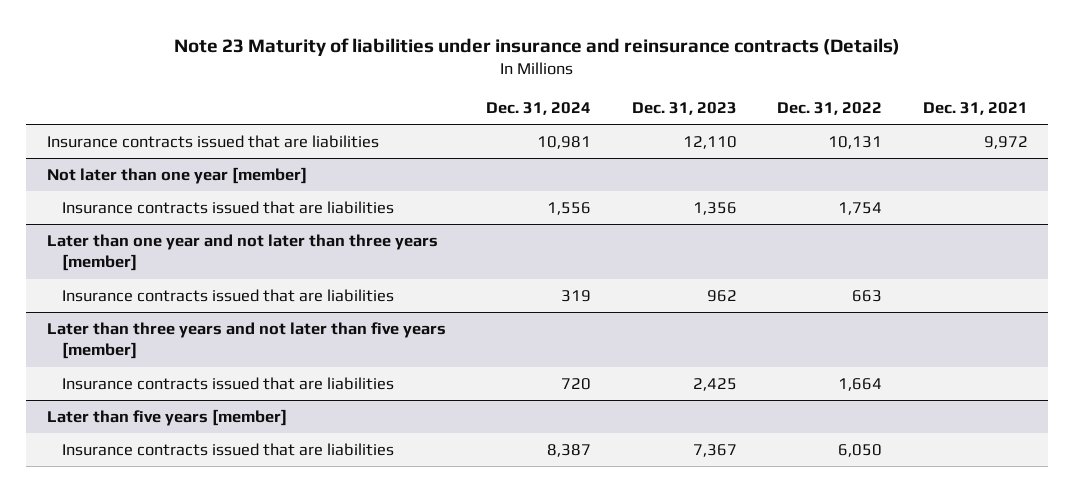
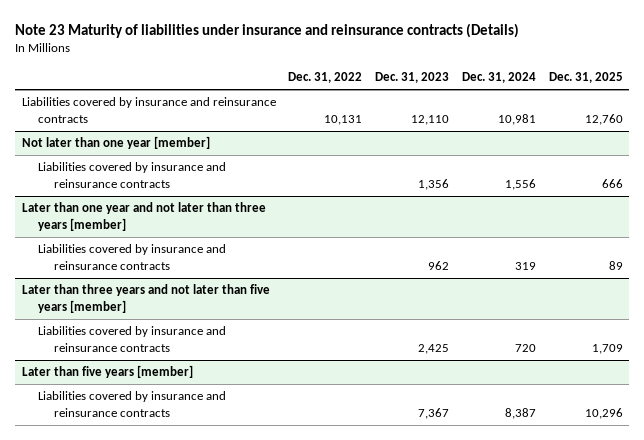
[922,102,1028,116] Dec. 31, 2021 -> none
none -> [548,72,623,84] Dec. 31, 2025
[46,135,379,149] Insurance contracts issued that are liabilities -> [21,97,276,123] Liabilities covered by insurance and reinsurance contracts
[61,201,394,215] Insurance contracts issued that are liabilities -> none
none -> [38,162,227,188] Liabilities covered by insurance and reinsurance contracts
[61,289,394,303] Insurance contracts issued that are liabilities -> none
none -> [38,244,227,270] Liabilities covered by insurance and reinsurance contracts
[61,377,394,391] Insurance contracts issued that are liabilities -> none
none -> [38,326,227,352] Liabilities covered by insurance and reinsurance contracts
[61,443,394,457] Insurance contracts issued that are liabilities -> none
none -> [38,391,227,417] Liabilities covered by insurance and reinsurance contracts

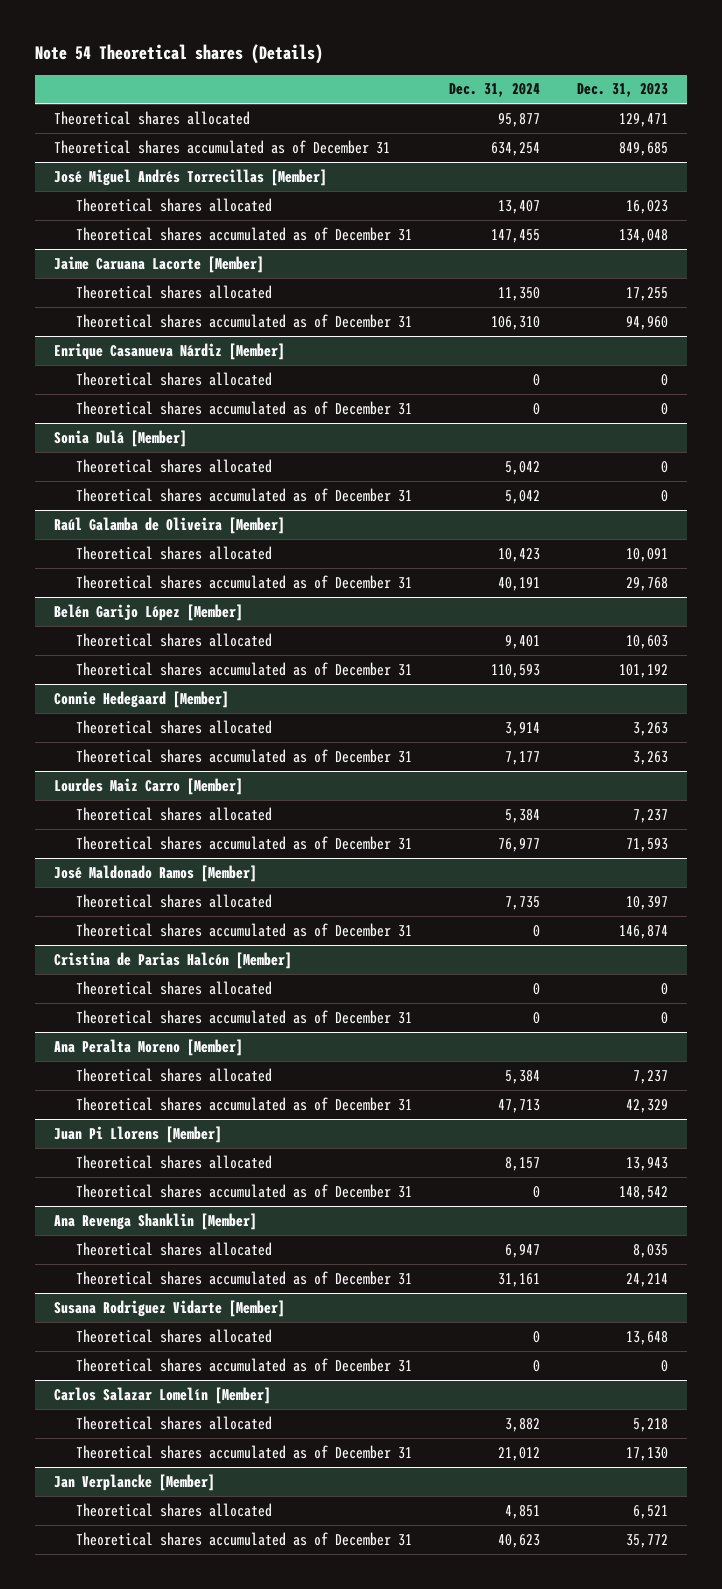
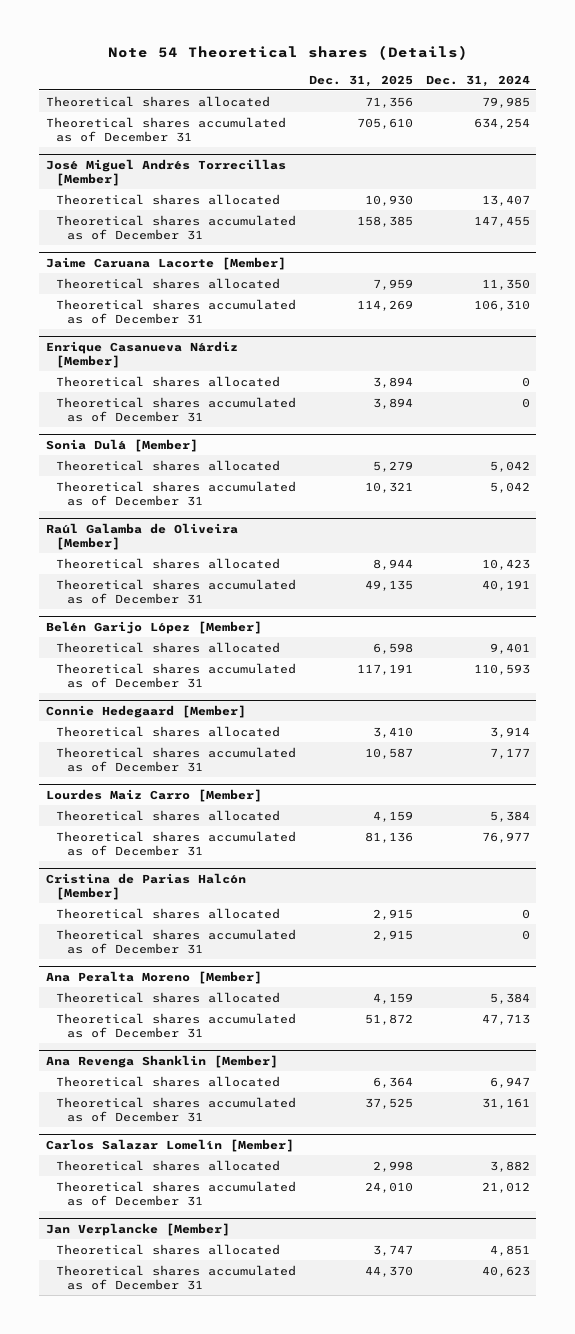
[577,83,669,98] Dec. 31, 2023 -> none
none -> [308,74,413,87] Dec. 31, 2025
[498,112,541,127] 95,877 -> [481,96,530,108] 79,985
[53,864,257,882] José Maldonado Ramos [Member] -> none
[76,893,273,908] Theoretical shares allocated -> none
[76,922,413,937] Theoretical shares accumulated as of December 31 -> none
[53,1125,222,1143] Juan Pi Llorens [Member] -> none
[76,1154,273,1169] Theoretical shares allocated -> none
[76,1183,413,1198] Theoretical shares accumulated as of December 31 -> none
[53,1299,285,1317] Susana Rodriguez Vidarte [Member] -> none
[76,1328,273,1343] Theoretical shares allocated -> none
[76,1357,413,1372] Theoretical shares accumulated as of December 31 -> none

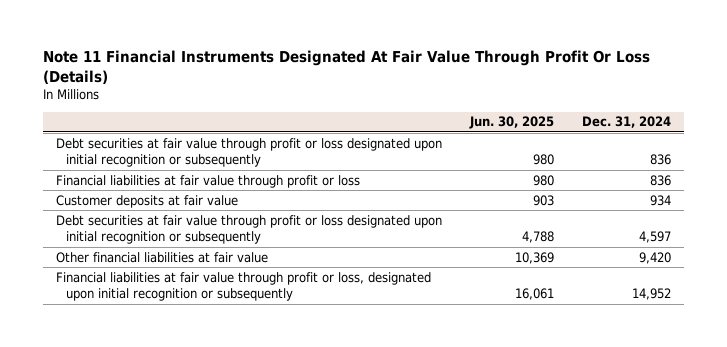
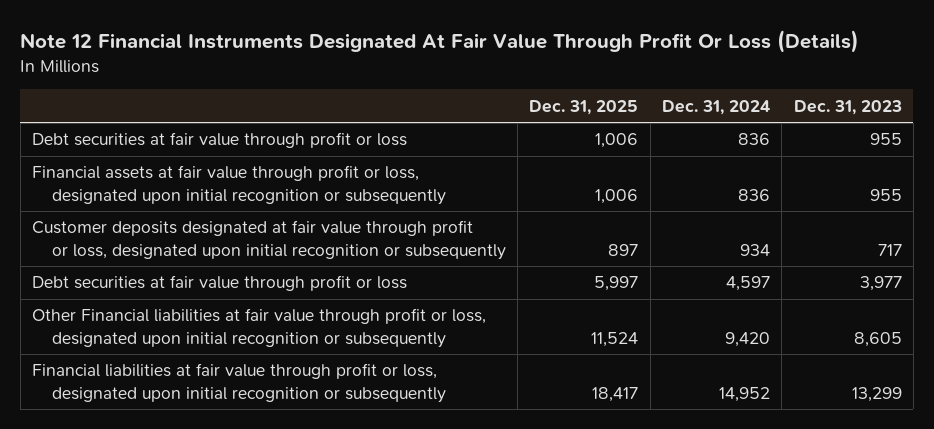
[42,50,650,84] Note 11 Financial Instruments Designated At Fair Value Through Profit Or Loss (Details) -> [20,29,860,53] Note 12 Financial Instruments Designated At Fair Value Through Profit Or Loss (Details)
[468,116,554,130] Jun. 30, 2025 -> none
none -> [529,99,639,115] Dec. 31, 2025
none -> [793,99,902,115] Dec. 31, 2023
[56,137,443,168] Debt securities at fair value through profit or loss designated upon initial recognition or subsequently -> [31,132,407,149] Debt securities at fair value through profit or loss
[56,174,361,188] Financial liabilities at fair value through profit or loss -> [31,165,446,205] Financial assets at fair value through profit or loss, designated upon initial recognition or subsequently
[56,194,239,208] Customer deposits at fair value -> [31,220,506,260] Customer deposits designated at fair value through profit or loss, designated upon initial recognition or subsequently
[56,214,443,245] Debt securities at fair value through profit or loss designated upon initial recognition or subsequently -> [31,275,407,292] Debt securities at fair value through profit or loss
[56,251,269,263] Other financial liabilities at fair value -> [31,308,486,348] Other Financial liabilities at fair value through profit or loss, designated upon initial recognition or subsequently

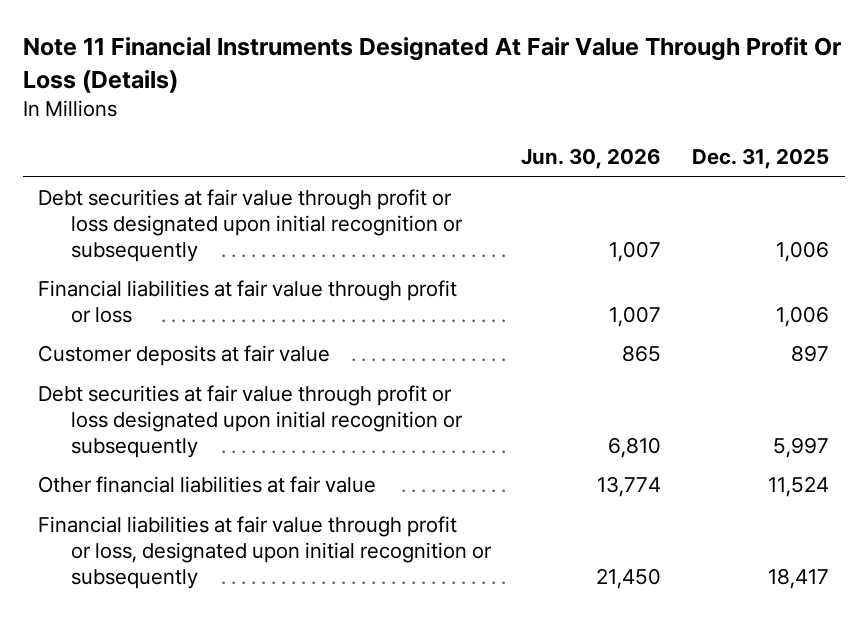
[20,29,860,53] Note 12 Financial Instruments Designated At Fair Value Through Profit Or Loss (Details) -> [22,37,842,93] Note 11 Financial Instruments Designated At Fair Value Through Profit Or Loss (Details)
[662,99,771,115] Dec. 31, 2024 -> none
[793,99,902,115] Dec. 31, 2023 -> none
none -> [521,148,662,170] Jun. 30, 2026
[31,132,407,149] Debt securities at fair value through profit or loss -> [38,189,463,262] Debt securities at fair value through profit or loss designated upon initial recognition or subsequently
[31,165,446,205] Financial assets at fair value through profit or loss, designated upon initial recognition or subsequently -> [38,280,458,323] Financial liabilities at fair value through profit or loss
[31,220,506,260] Customer deposits designated at fair value through profit or loss, designated upon initial recognition or subsequently -> [38,345,331,367] Customer deposits at fair value
[31,275,407,292] Debt securities at fair value through profit or loss -> [38,385,463,458] Debt securities at fair value through profit or loss designated upon initial recognition or subsequently
[31,308,486,348] Other Financial liabilities at fair value through profit or loss, designated upon initial recognition or subsequently -> [38,476,377,494] Other financial liabilities at fair value

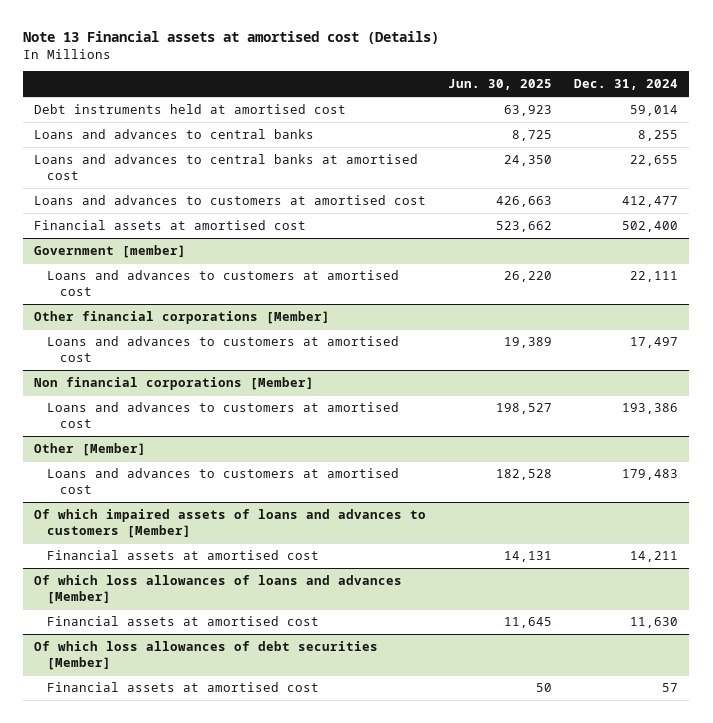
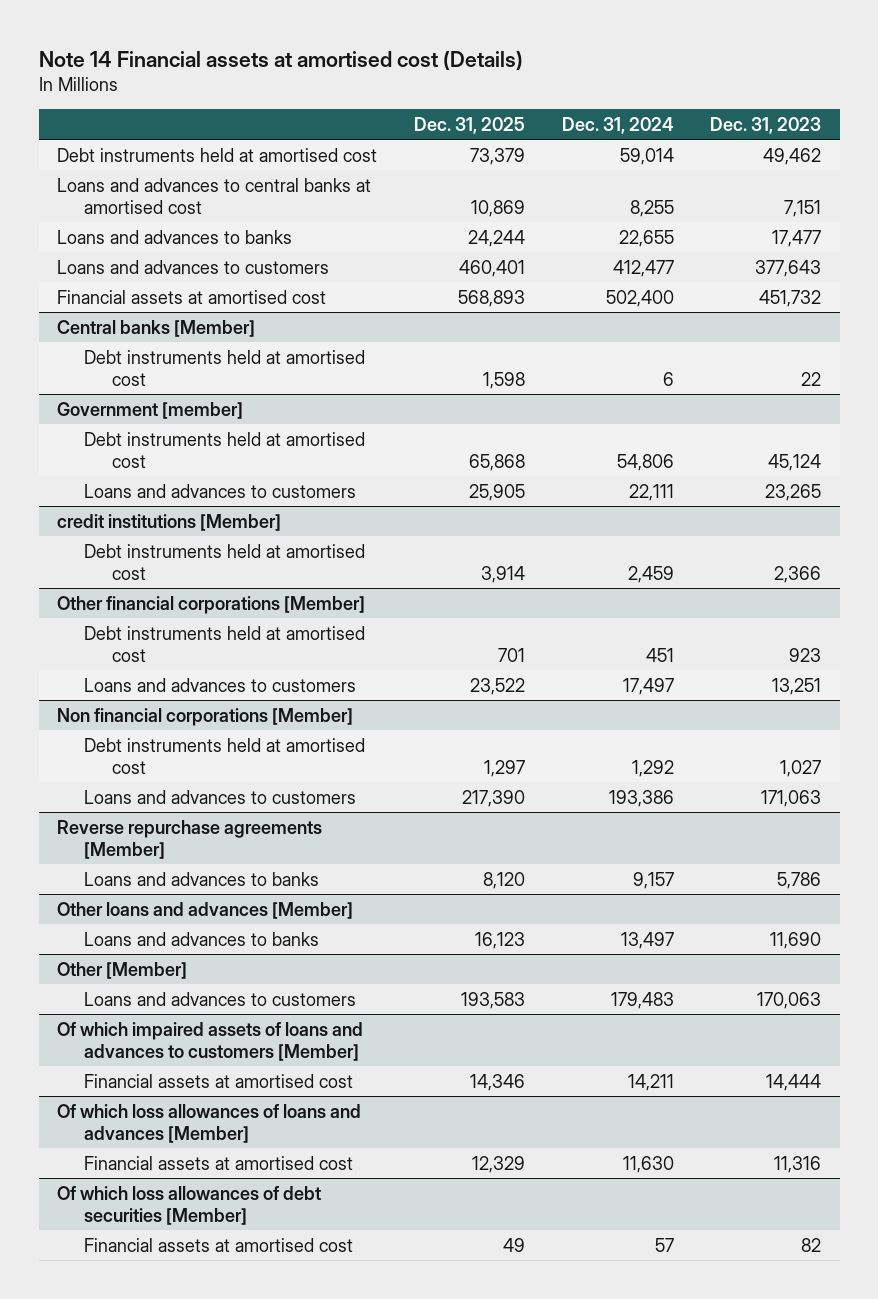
[23,31,440,45] Note 13 Financial assets at amortised cost (Details) -> [38,49,523,70] Note 14 Financial assets at amortised cost (Details)
[448,79,553,91] Jun. 30, 2025 -> none
none -> [413,116,525,134] Dec. 31, 2025
none -> [710,116,822,134] Dec. 31, 2023
[34,128,315,139] Loans and advances to central banks -> [57,177,372,214] Loans and advances to central banks at amortised cost
[34,153,419,180] Loans and advances to central banks at amortised cost -> [57,229,293,244] Loans and advances to banks
[34,194,427,205] Loans and advances to customers at amortised cost -> [57,259,330,274] Loans and advances to customers
none -> [57,319,256,337] Central banks [Member]
none -> [84,349,366,386] Debt instruments held at amortised cost
none -> [84,431,366,468] Debt instruments held at amortised cost
[47,269,400,296] Loans and advances to customers at amortised cost -> [84,483,357,498] Loans and advances to customers
none -> [57,513,282,531] credit institutions [Member]
none -> [84,543,366,580] Debt instruments held at amortised cost
none -> [84,625,366,662] Debt instruments held at amortised cost
[47,335,400,362] Loans and advances to customers at amortised cost -> [84,677,357,692] Loans and advances to customers
none -> [84,737,366,774] Debt instruments held at amortised cost
[47,401,400,428] Loans and advances to customers at amortised cost -> [84,789,357,804] Loans and advances to customers
none -> [57,819,323,859] Reverse repurchase agreements [Member]
none -> [84,871,320,886] Loans and advances to banks
none -> [57,901,354,919] Other loans and advances [Member]
none -> [84,931,320,946] Loans and advances to banks
[47,467,400,494] Loans and advances to customers at amortised cost -> [84,991,357,1006] Loans and advances to customers

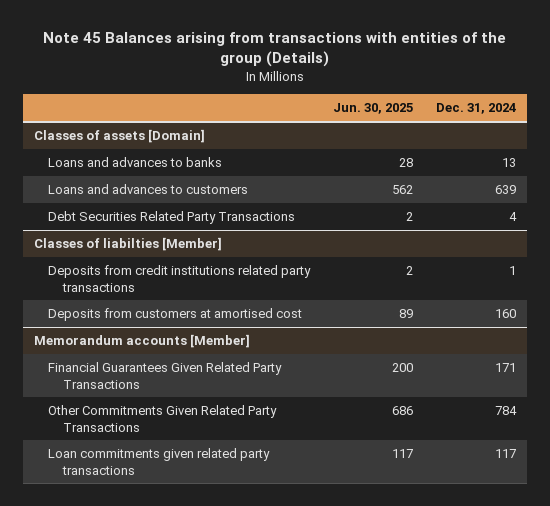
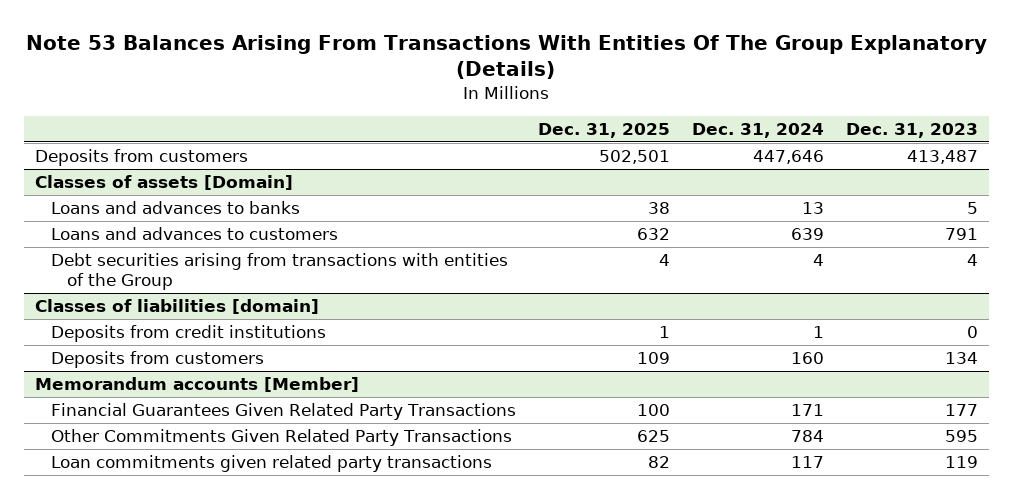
[42,32,506,68] Note 45 Balances arising from transactions with entities of the group (Details) -> [26,34,988,80] Note 53 Balances Arising From Transactions With Entities Of The Group Explanatory (Details)
[333,103,414,115] Jun. 30, 2025 -> none
none -> [537,122,670,138] Dec. 31, 2025
none -> [845,122,978,138] Dec. 31, 2023
none -> [34,149,248,167] Deposits from customers
[48,211,296,225] Debt Securities Related Party Transactions -> [50,253,508,291] Debt securities arising from transactions with entities of the Group
[34,237,223,252] Classes of liabilties [Member] -> [34,299,319,315] Classes of liabilities [domain]
[48,265,312,292] Deposits from credit institutions related party transactions -> [50,325,326,343] Deposits from credit institutions
[48,308,303,322] Deposits from customers at amortised cost -> [50,351,264,369] Deposits from customers

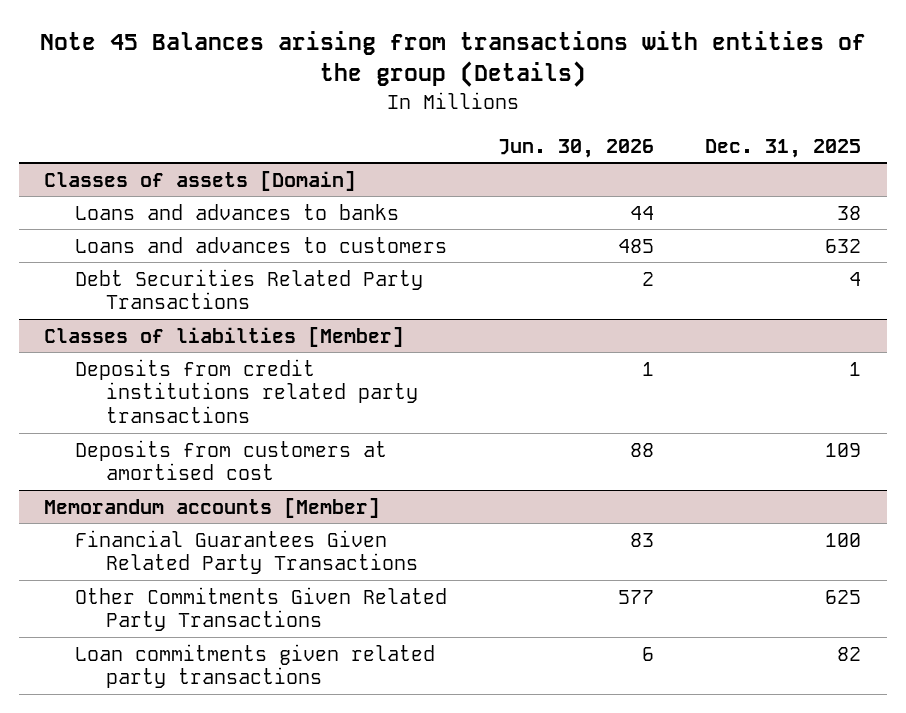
[26,34,988,80] Note 53 Balances Arising From Transactions With Entities Of The Group Explanatory (Details) -> [39,31,866,88] Note 45 Balances arising from transactions with entities of the group (Details)
[691,122,824,138] Dec. 31, 2024 -> none
[845,122,978,138] Dec. 31, 2023 -> none
none -> [498,138,655,158] Jun. 30, 2026
[34,149,248,167] Deposits from customers -> none
[50,253,508,291] Debt securities arising from transactions with entities of the Group -> [74,268,423,310] Debt Securities Related Party Transactions
[34,299,319,315] Classes of liabilities [domain] -> [44,326,405,347] Classes of liabilties [Member]
[50,325,326,343] Deposits from credit institutions -> [74,358,418,424] Deposits from credit institutions related party transactions
[50,351,264,369] Deposits from customers -> [74,439,387,481] Deposits from customers at amortised cost

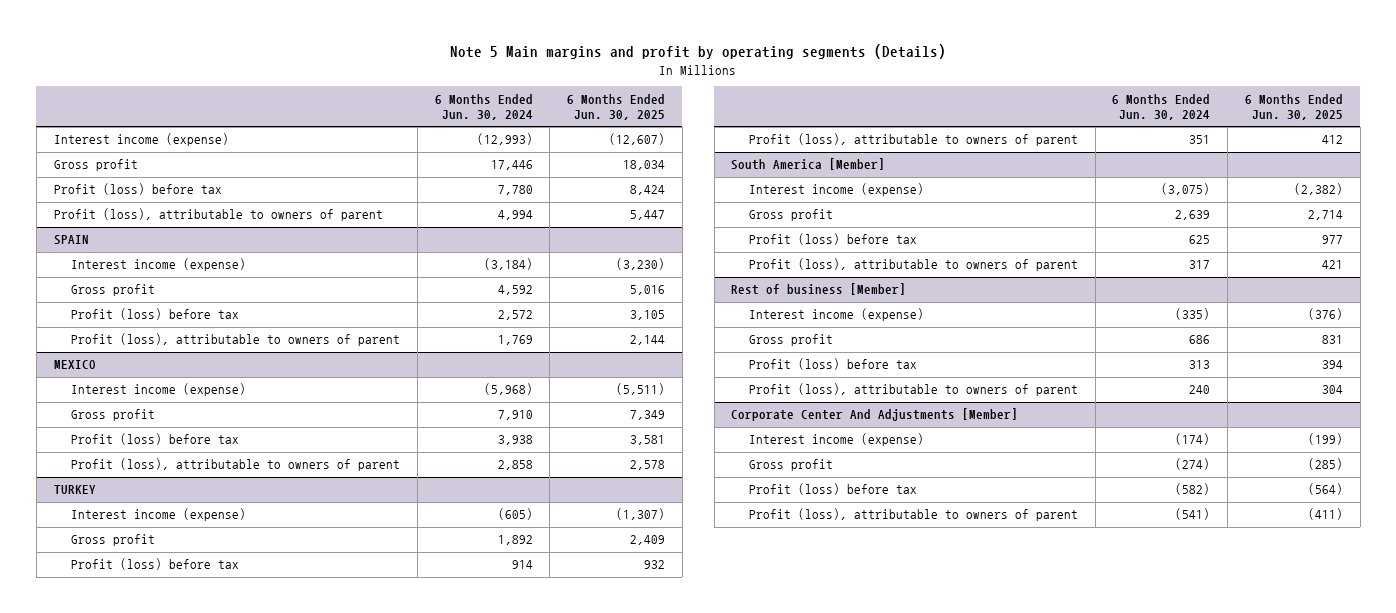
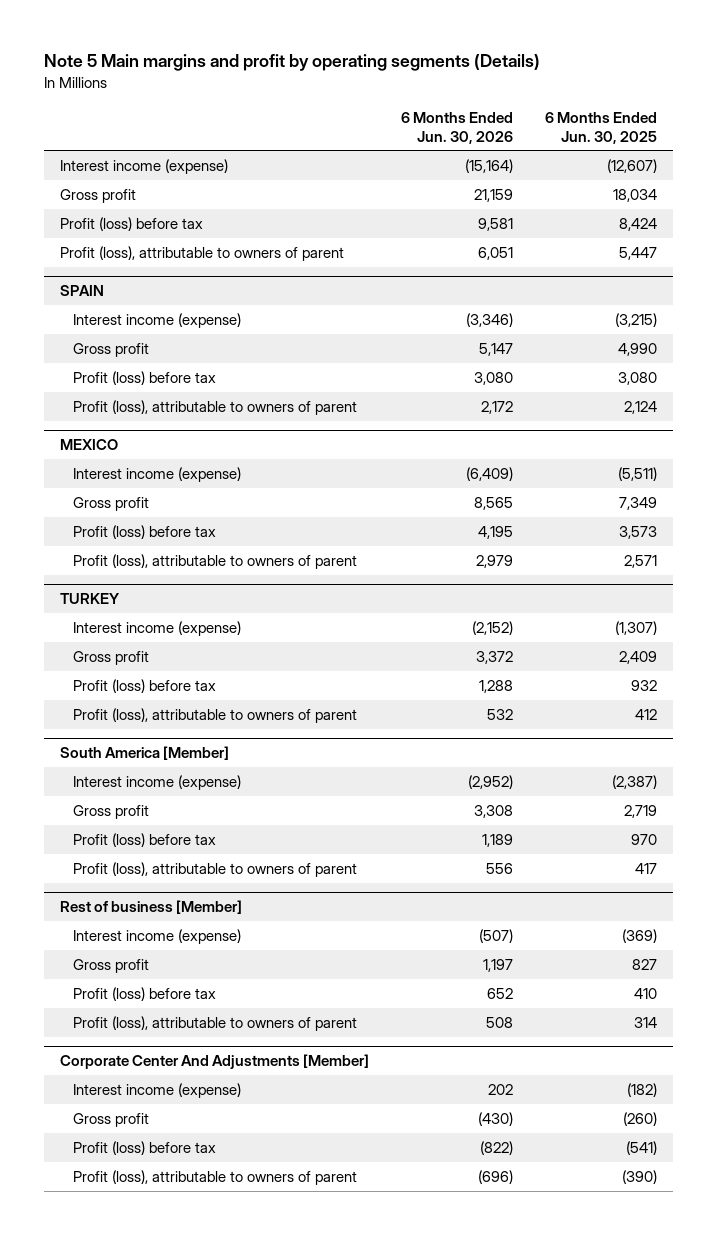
[434,93,533,120] 6 Months Ended Jun. 30, 2024 -> none
none -> [400,112,513,144] 6 Months Ended Jun. 30, 2026
[615,258,665,271] (3,230) -> [614,313,657,328] (3,215)
[629,285,665,296] 5,016 -> [617,343,657,357] 4,990
[629,310,665,321] 3,105 -> [617,372,657,386] 3,080
[629,335,665,346] 2,144 -> [623,401,657,415] 2,124
[629,435,665,446] 3,581 -> [618,526,657,540] 3,573
[629,460,665,471] 2,578 -> [623,555,657,569] 2,571
[1293,183,1343,196] (2,382) -> [611,775,657,790] (2,387)
[1307,210,1343,221] 2,714 -> [623,805,657,819] 2,719
[1321,235,1343,245] 977 -> [630,834,657,846] 970
[1321,260,1343,270] 421 -> [634,863,657,875] 417
[1307,308,1343,321] (376) -> [621,929,657,944] (369)
[1321,335,1343,345] 831 -> [631,959,657,971] 827
[1321,360,1343,370] 394 -> [633,988,657,1000] 410
[1321,385,1343,395] 304 -> [633,1017,657,1029] 314
[1307,433,1343,446] (199) -> [626,1083,657,1098] (182)
[1307,458,1343,471] (285) -> [622,1112,657,1127] (260)
[1307,483,1343,496] (564) -> [625,1141,657,1156] (541)
[1307,508,1343,521] (411) -> [621,1170,657,1185] (390)

